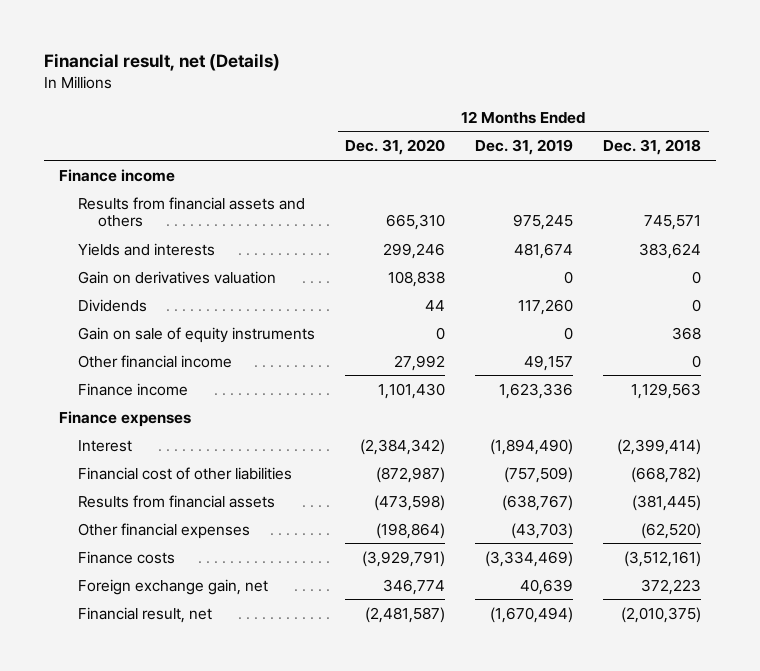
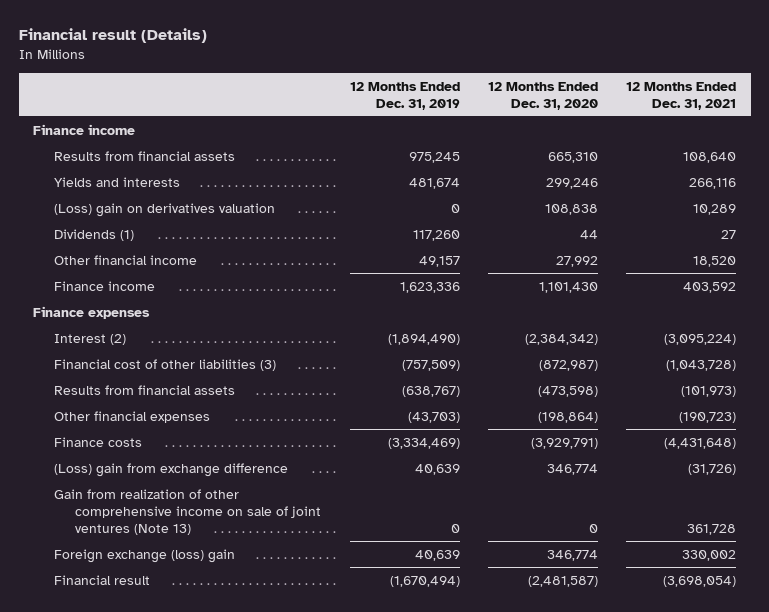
[43,53,280,72] Financial result, net (Details) -> [18,28,207,44] Financial result (Details)
[603,139,702,156] Dec. 31, 2018 -> none
none -> [626,81,737,110] 12 Months Ended Dec. 31, 2021
[78,196,306,228] Results from financial assets and others -> [54,150,236,161] Results from financial assets
[78,326,316,343] Gain on sale of equity instruments -> none
[78,270,277,284] Gain on derivatives valuation -> [54,202,276,217] (Loss) gain on derivatives valuation
[78,298,148,312] Dividends -> [54,228,135,241] Dividends (1)
[78,439,133,452] Interest -> [54,333,127,345] Interest (2)
[78,466,293,480] Financial cost of other liabilities -> [54,358,277,371] Financial cost of other liabilities (3)
none -> [54,462,289,477] (Loss) gain from exchange difference
none -> [54,488,322,535] Gain from realization of other comprehensive income on sale of joint ventures (Note 13)
[78,578,269,595] Foreign exchange gain, net -> [54,548,236,563] Foreign exchange (loss) gain
[78,606,213,623] Financial result, net -> [54,574,151,585] Financial result

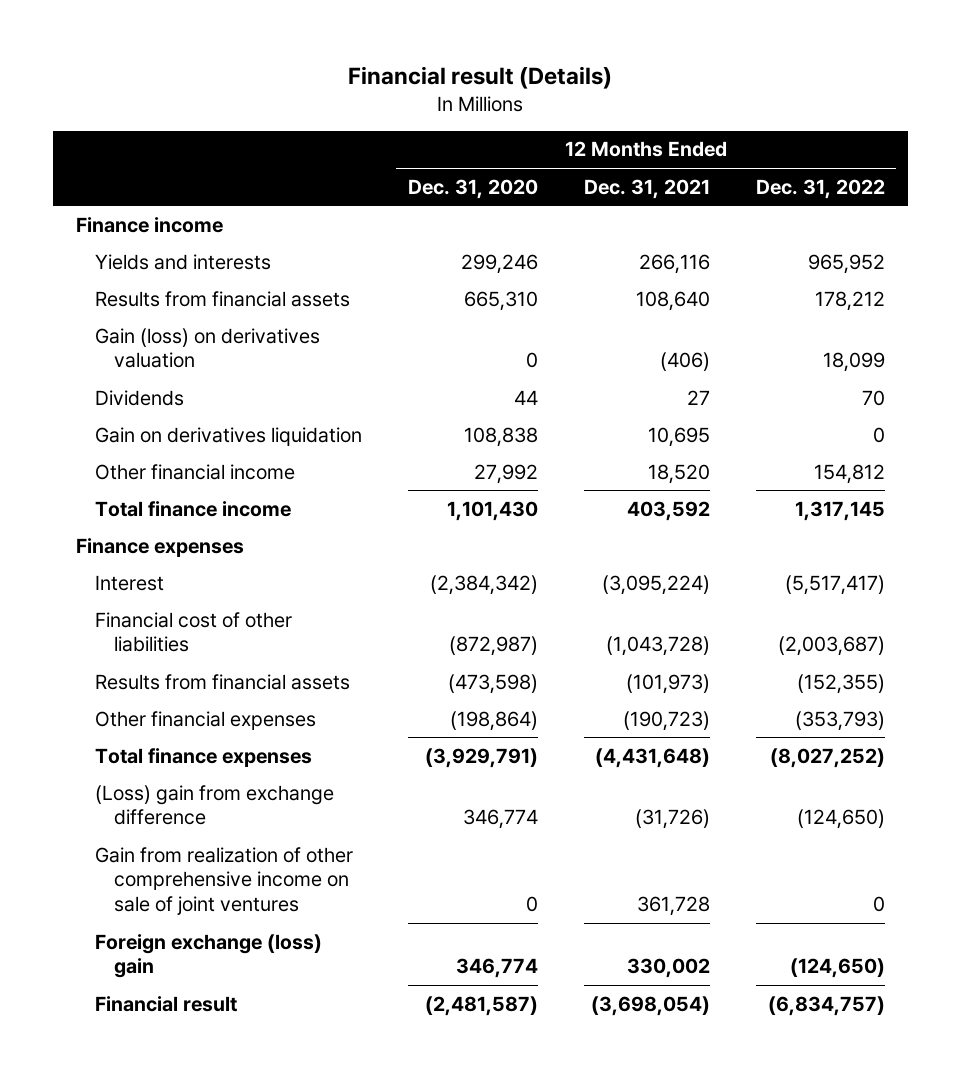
[349,81,460,110] 12 Months Ended Dec. 31, 2019 -> none
none -> [755,178,885,199] Dec. 31, 2022
[54,150,236,161] Results from financial assets -> [94,290,350,307] Results from financial assets
[54,202,276,217] (Loss) gain on derivatives valuation -> [94,327,320,369] Gain (loss) on derivatives valuation
[545,203,599,215] 108,838 -> [525,352,538,369] 0
[693,203,737,215] 10,289 -> [659,352,710,372] (406)
[54,228,135,241] Dividends (1) -> [94,389,184,406] Dividends
none -> [94,426,362,446] Gain on derivatives liquidation
[54,280,156,291] Finance income -> [94,500,291,517] Total finance income
[54,333,127,345] Interest (2) -> [94,574,164,591] Interest
[54,358,277,371] Financial cost of other liabilities (3) -> [94,611,292,653] Financial cost of other liabilities
[54,436,143,447] Finance costs -> [94,747,312,767] Total finance expenses
[54,488,322,535] Gain from realization of other comprehensive income on sale of joint ventures (Note 13) -> [94,846,353,915] Gain from realization of other comprehensive income on sale of joint ventures

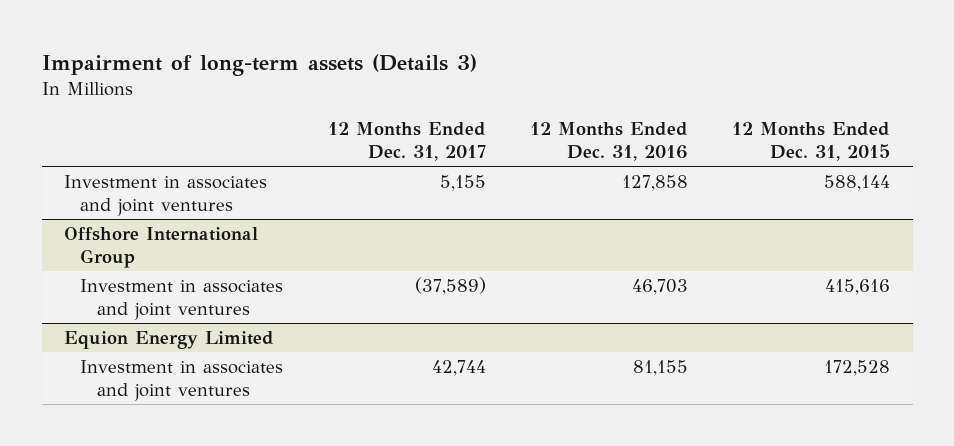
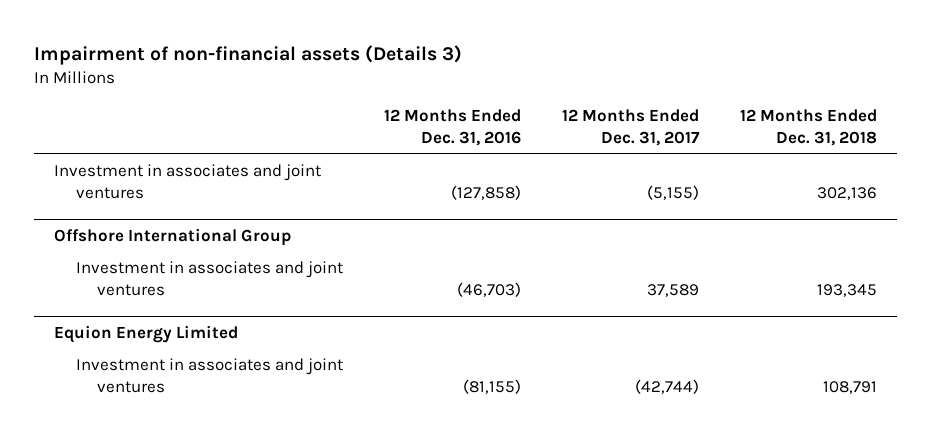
[41,54,477,77] Impairment of long-term assets (Details 3) -> [33,44,462,65] Impairment of non-financial assets (Details 3)
[732,122,891,161] 12 Months Ended Dec. 31, 2015 -> none
none -> [739,109,877,147] 12 Months Ended Dec. 31, 2018
[439,175,486,192] 5,155 -> [646,185,699,201] (5,155)
[622,175,689,192] 127,858 -> [450,185,521,201] (127,858)
[414,277,486,296] (37,589) -> [646,284,699,298] 37,589
[632,279,689,296] 46,703 -> [456,282,521,298] (46,703)
[431,360,486,377] 42,744 -> [634,379,699,395] (42,744)
[633,360,689,377] 81,155 -> [462,379,521,395] (81,155)

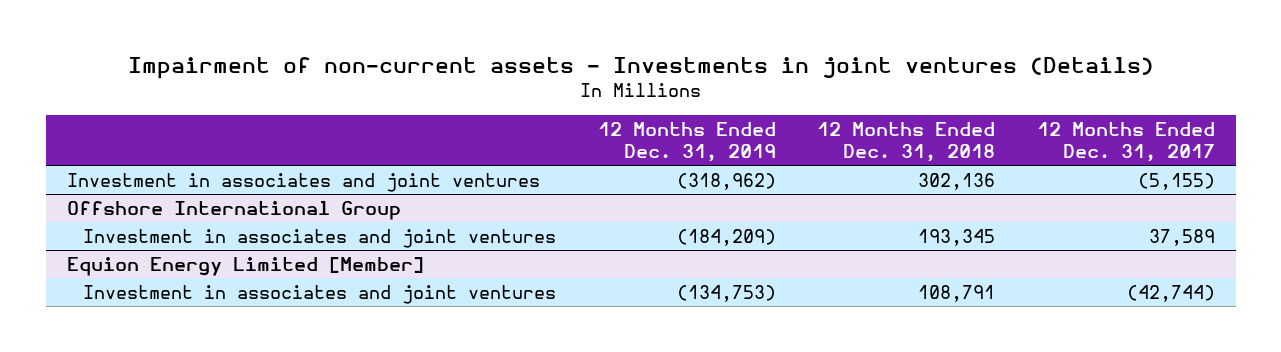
[33,44,462,65] Impairment of non-financial assets (Details 3) -> [127,57,1154,80] Impairment of non-current assets - Investments in joint ventures (Details)
[383,109,521,147] 12 Months Ended Dec. 31, 2016 -> none
none -> [597,121,776,162] 12 Months Ended Dec. 31, 2019
[54,325,239,344] Equion Energy Limited -> [66,256,424,276] Equion Energy Limited [Member]

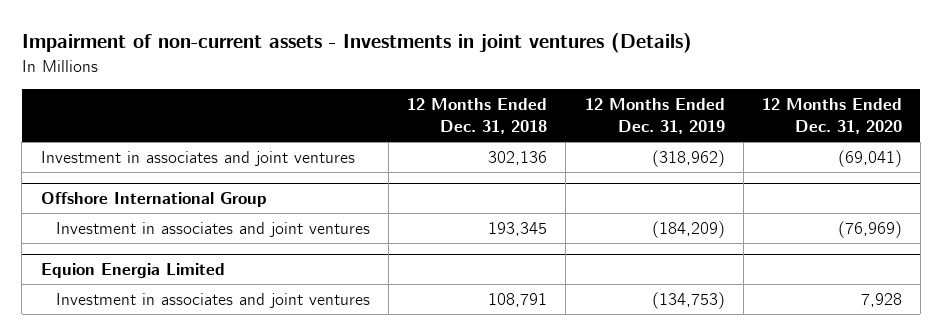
[1036,121,1215,162] 12 Months Ended Dec. 31, 2017 -> none
none -> [761,97,902,134] 12 Months Ended Dec. 31, 2020
[66,256,424,276] Equion Energy Limited [Member] -> [40,263,225,279] Equion Energia Limited

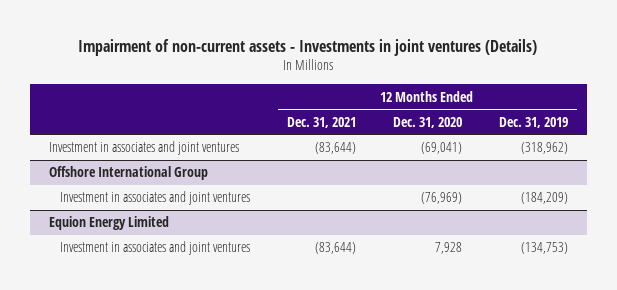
[407,97,548,134] 12 Months Ended Dec. 31, 2018 -> none
none -> [286,116,356,128] Dec. 31, 2021
[40,263,225,279] Equion Energia Limited -> [48,216,169,231] Equion Energy Limited

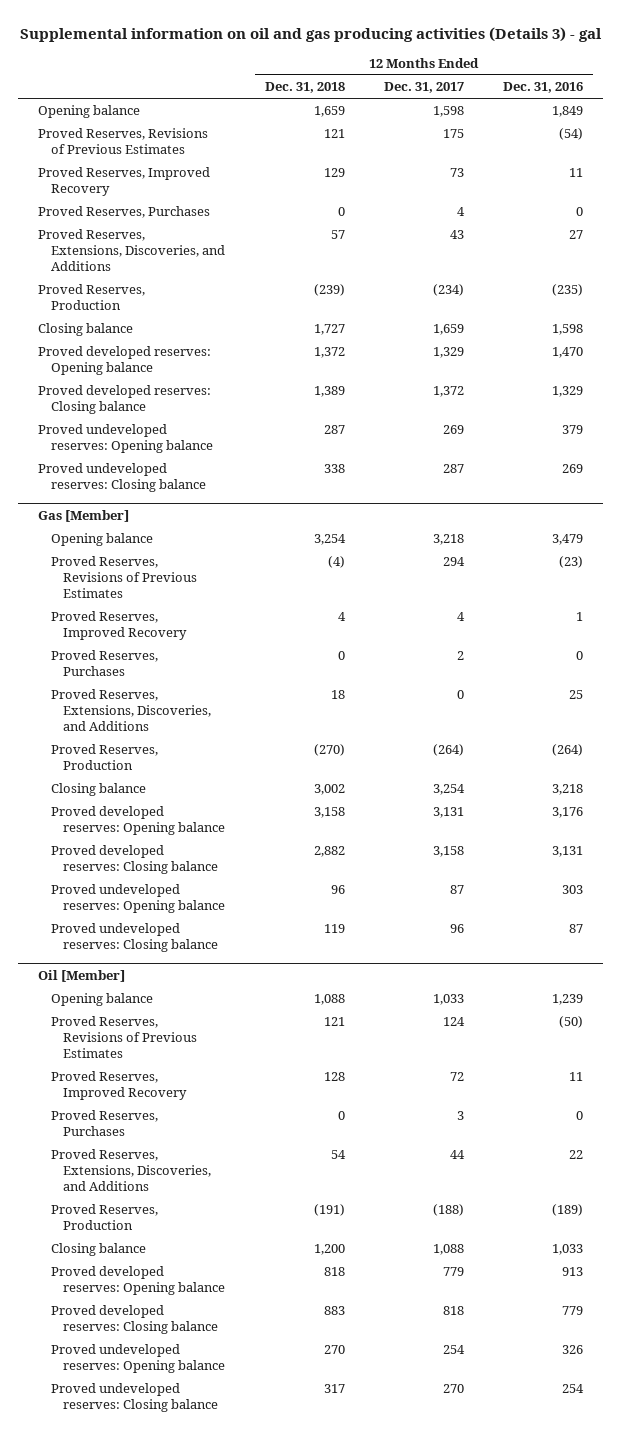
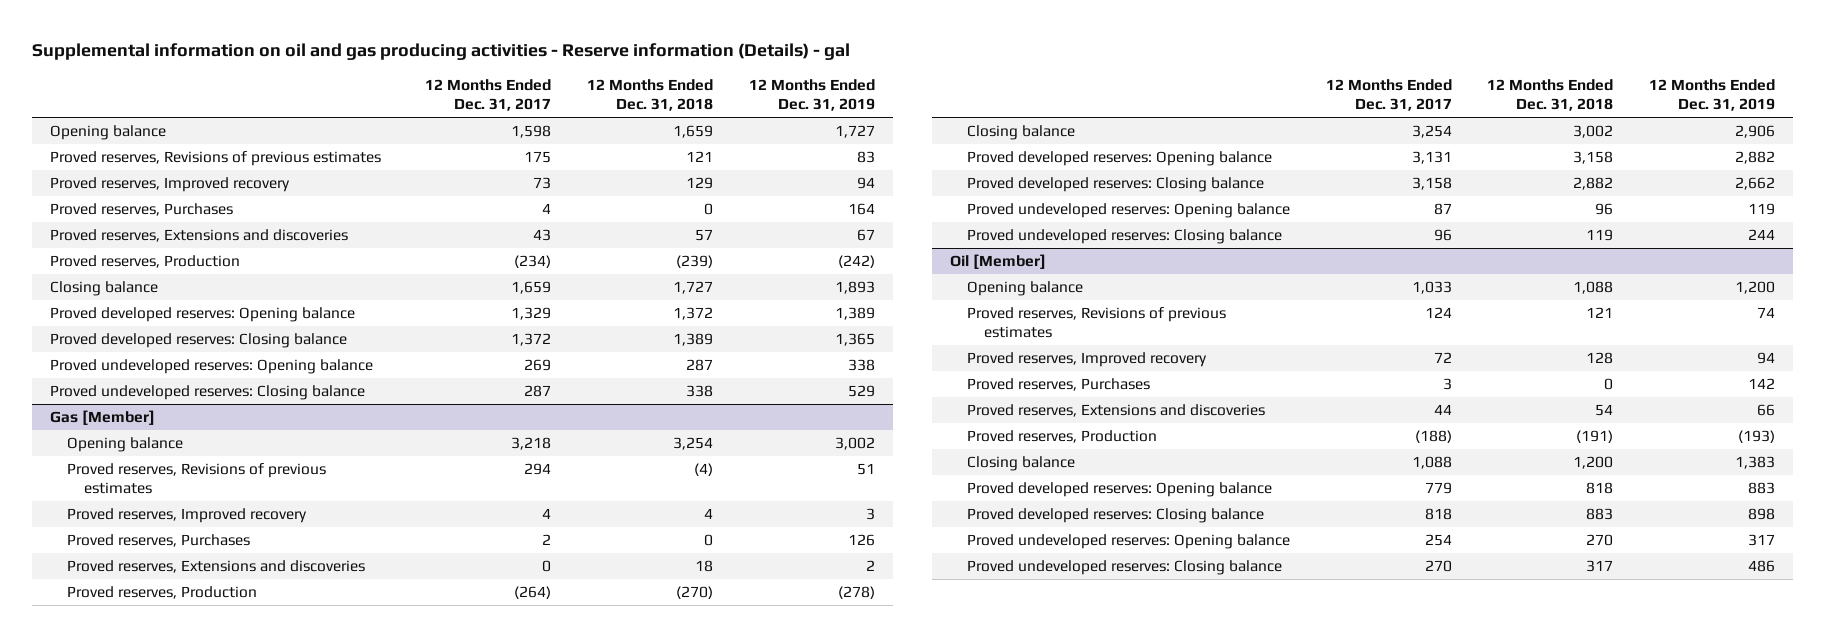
[19,26,602,42] Supplemental information on oil and gas producing activities (Details 3) - gal -> [31,43,850,61] Supplemental information on oil and gas producing activities - Reserve information (Details) - gal
[503,82,584,94] Dec. 31, 2016 -> none
none -> [748,78,875,112] 12 Months Ended Dec. 31, 2019
[38,128,209,155] Proved Reserves, Revisions of Previous Estimates -> [49,150,381,166] Proved reserves, Revisions of previous estimates
[38,167,211,197] Proved Reserves, Improved Recovery -> [49,176,290,192] Proved reserves, Improved recovery
[38,206,211,219] Proved Reserves, Purchases -> [49,202,233,216] Proved reserves, Purchases
[38,229,225,272] Proved Reserves, Extensions, Discoveries, and Additions -> [49,228,348,242] Proved reserves, Extensions and discoveries
[38,284,146,311] Proved Reserves, Production -> [49,254,240,268] Proved reserves, Production
[50,556,198,599] Proved Reserves, Revisions of Previous Estimates -> [66,462,326,495] Proved reserves, Revisions of previous estimates
[50,611,188,641] Proved Reserves, Improved Recovery -> [66,507,307,523] Proved reserves, Improved recovery
[50,650,158,677] Proved Reserves, Purchases -> [66,533,250,547] Proved reserves, Purchases
[50,689,212,732] Proved Reserves, Extensions, Discoveries, and Additions -> [66,559,365,573] Proved reserves, Extensions and discoveries
[50,744,158,771] Proved Reserves, Production -> [66,585,257,599] Proved reserves, Production
[50,1016,198,1059] Proved Reserves, Revisions of Previous Estimates -> [966,306,1226,339] Proved reserves, Revisions of previous estimates
[50,1071,188,1101] Proved Reserves, Improved Recovery -> [966,351,1207,367] Proved reserves, Improved recovery
[50,1110,158,1137] Proved Reserves, Purchases -> [966,377,1150,391] Proved reserves, Purchases
[50,1149,212,1192] Proved Reserves, Extensions, Discoveries, and Additions -> [966,403,1265,417] Proved reserves, Extensions and discoveries
[50,1204,158,1231] Proved Reserves, Production -> [966,429,1157,443] Proved reserves, Production

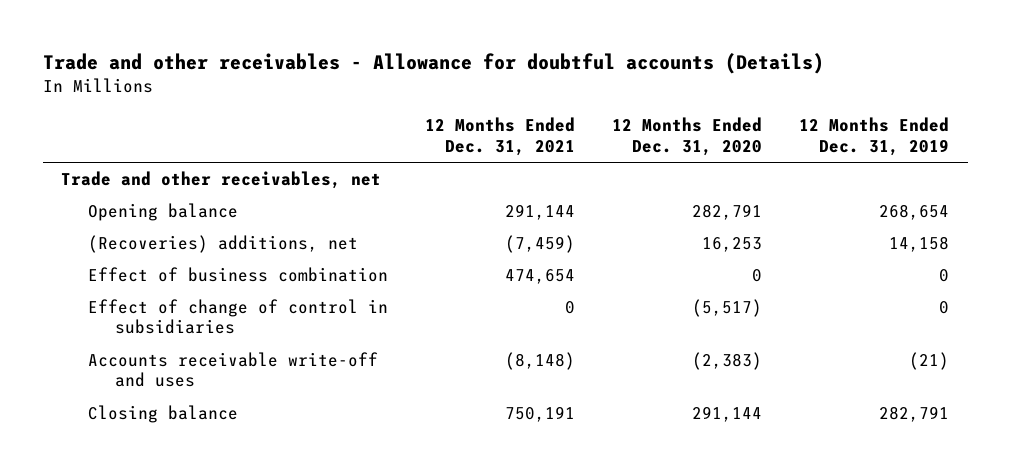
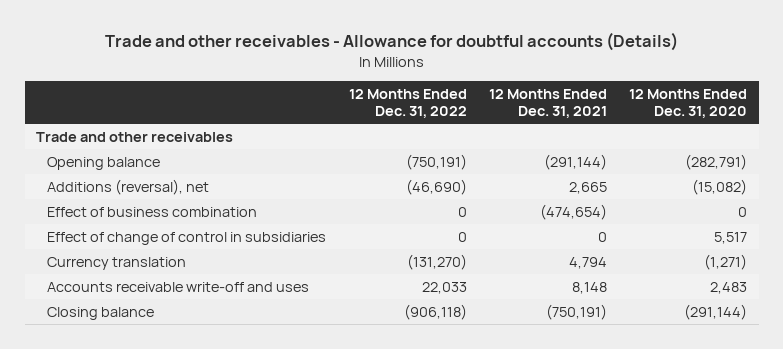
[799,117,950,156] 12 Months Ended Dec. 31, 2019 -> none
none -> [348,88,467,119] 12 Months Ended Dec. 31, 2022
[61,171,382,190] Trade and other receivables, net -> [35,131,233,142] Trade and other receivables
[505,204,576,221] 291,144 -> [544,153,608,170] (291,144)
[692,204,763,221] 282,791 -> [685,153,748,170] (282,791)
[88,235,359,254] (Recoveries) additions, net -> [47,178,210,195] Additions (reversal), net
[505,235,576,254] (7,459) -> [569,181,608,194] 2,665
[702,237,763,253] 16,253 -> [692,178,748,195] (15,082)
[505,269,576,285] 474,654 -> [540,203,608,220] (474,654)
[692,299,763,318] (5,517) -> [714,231,748,244] 5,517
none -> [47,256,187,270] Currency translation
[505,352,576,371] (8,148) -> [572,281,608,294] 8,148
[692,352,763,371] (2,383) -> [710,281,748,294] 2,483
[505,406,576,423] 750,191 -> [546,303,608,320] (750,191)
[692,406,763,423] 291,144 -> [684,303,748,320] (291,144)

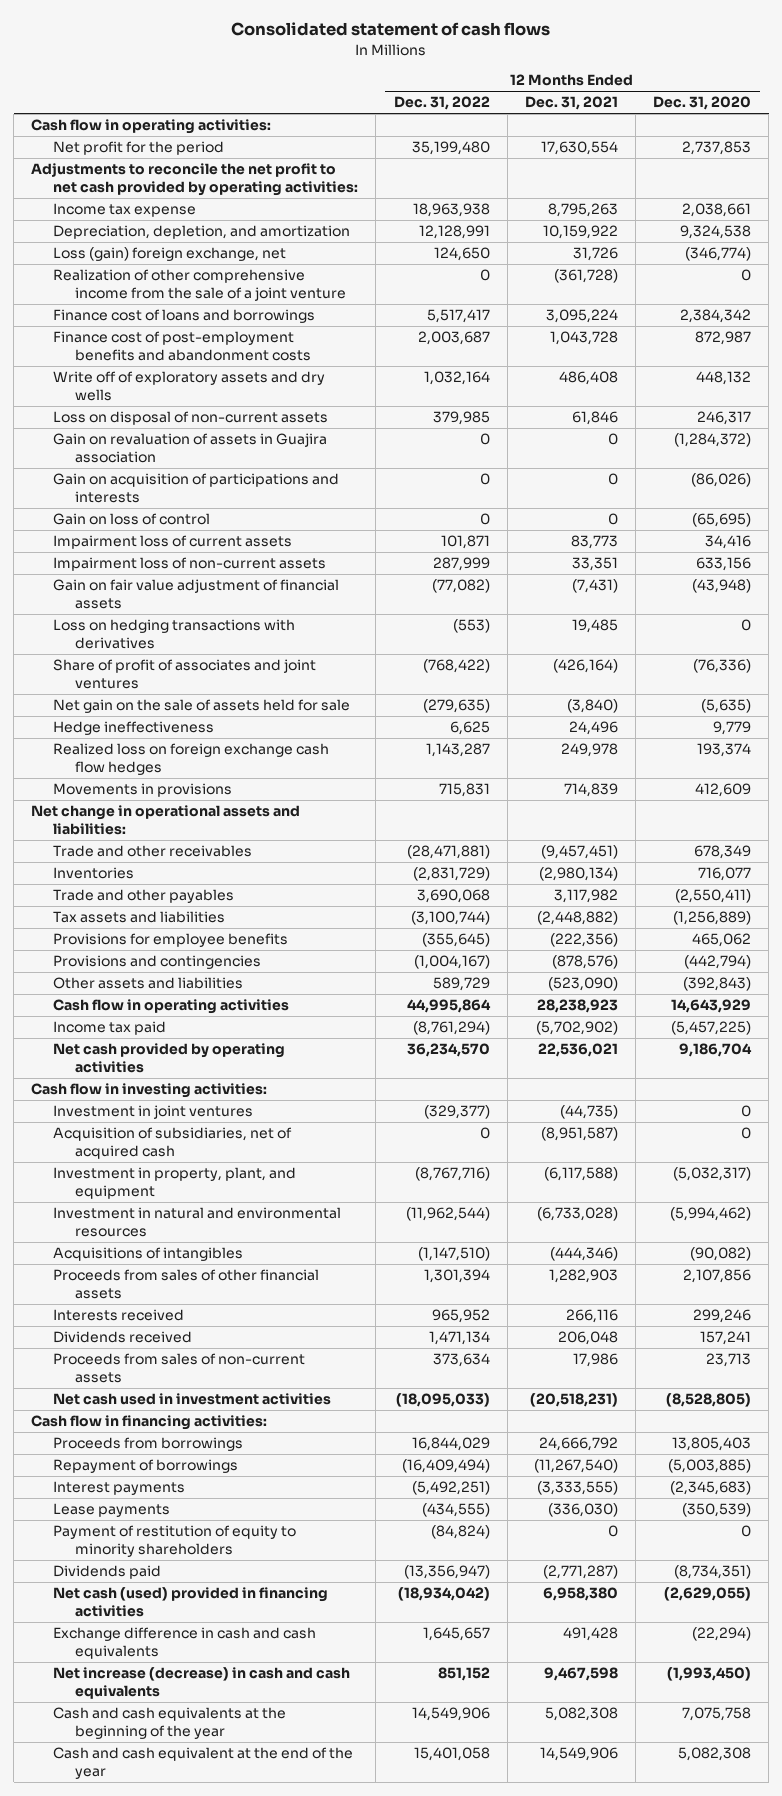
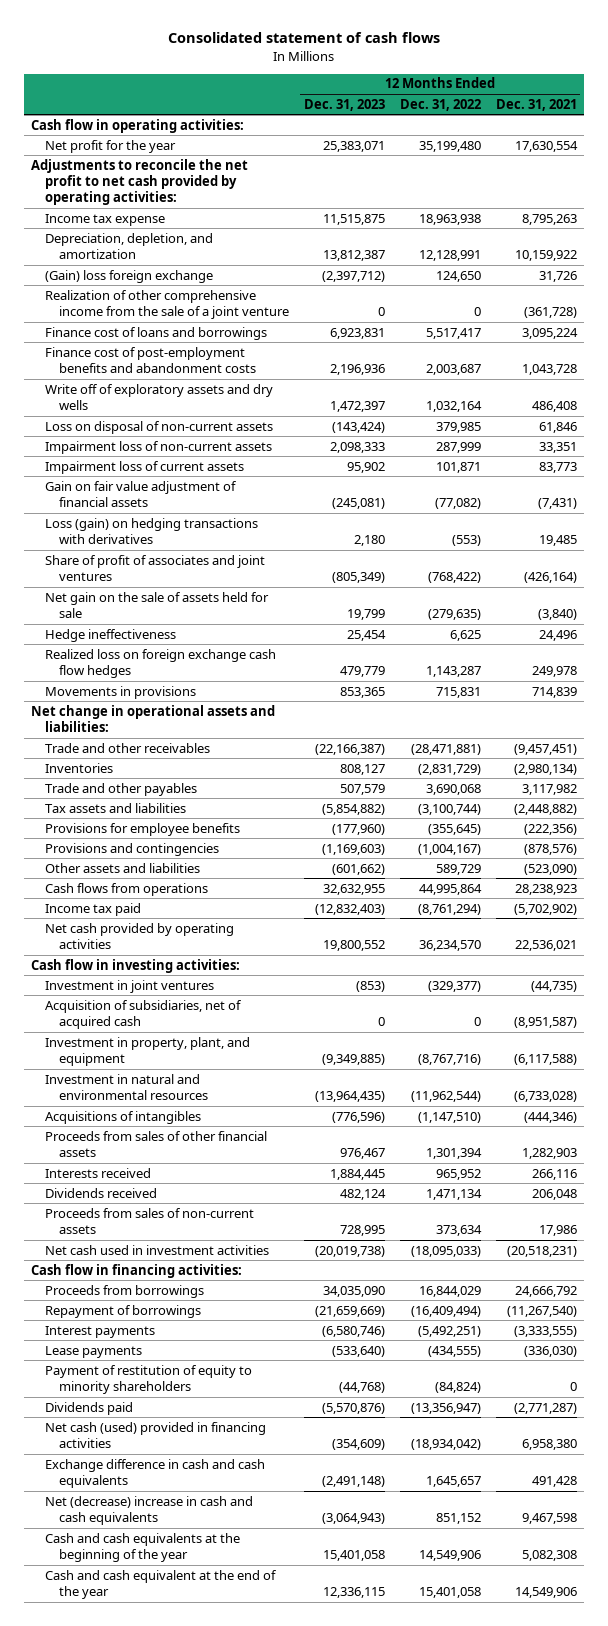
[653,96,752,111] Dec. 31, 2020 -> none
none -> [303,98,385,111] Dec. 31, 2023
[53,141,225,156] Net profit for the period -> [44,139,176,153] Net profit for the year
[53,247,287,262] Loss (gain) foreign exchange, net -> [44,269,213,283] (Gain) loss foreign exchange
[53,433,328,463] Gain on revaluation of assets in Guajira association -> none
[53,473,340,503] Gain on acquisition of participations and interests -> none
[53,513,211,526] Gain on loss of control -> none
[53,535,293,550] Impairment loss of current assets -> [44,460,244,474] Impairment loss of current assets
[53,619,296,649] Loss on hedging transactions with derivatives -> [44,517,258,545] Loss (gain) on hedging transactions with derivatives
[53,999,290,1015] Cash flow in operating activities -> [44,882,208,896] Cash flows from operations
[53,1667,351,1699] Net increase (decrease) in cash and cash equivalents -> [44,1495,253,1526] Net (decrease) increase in cash and cash equivalents

